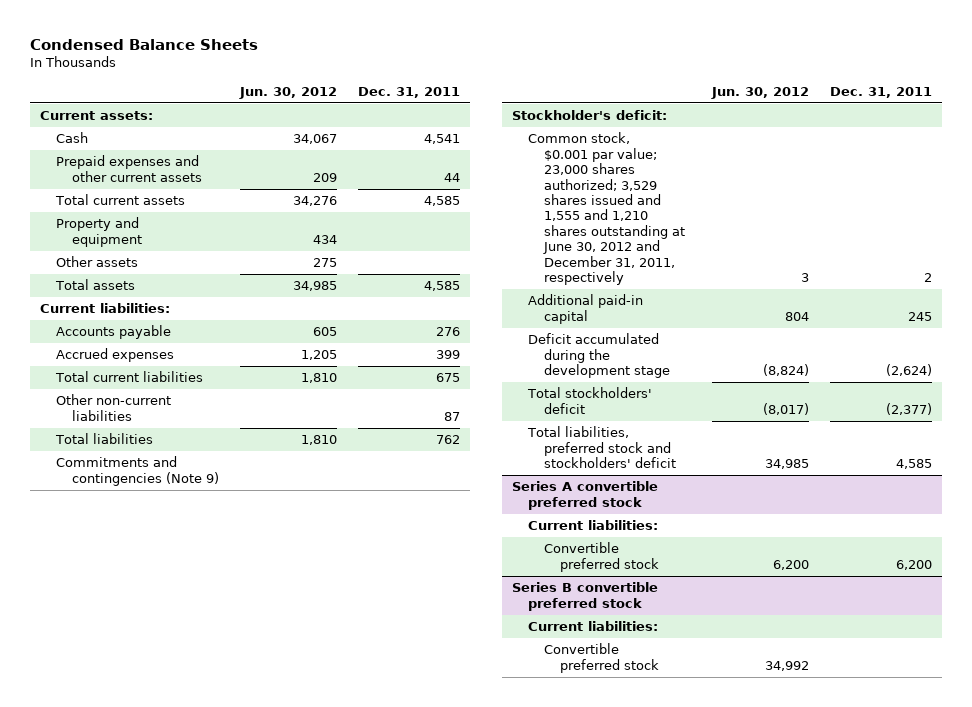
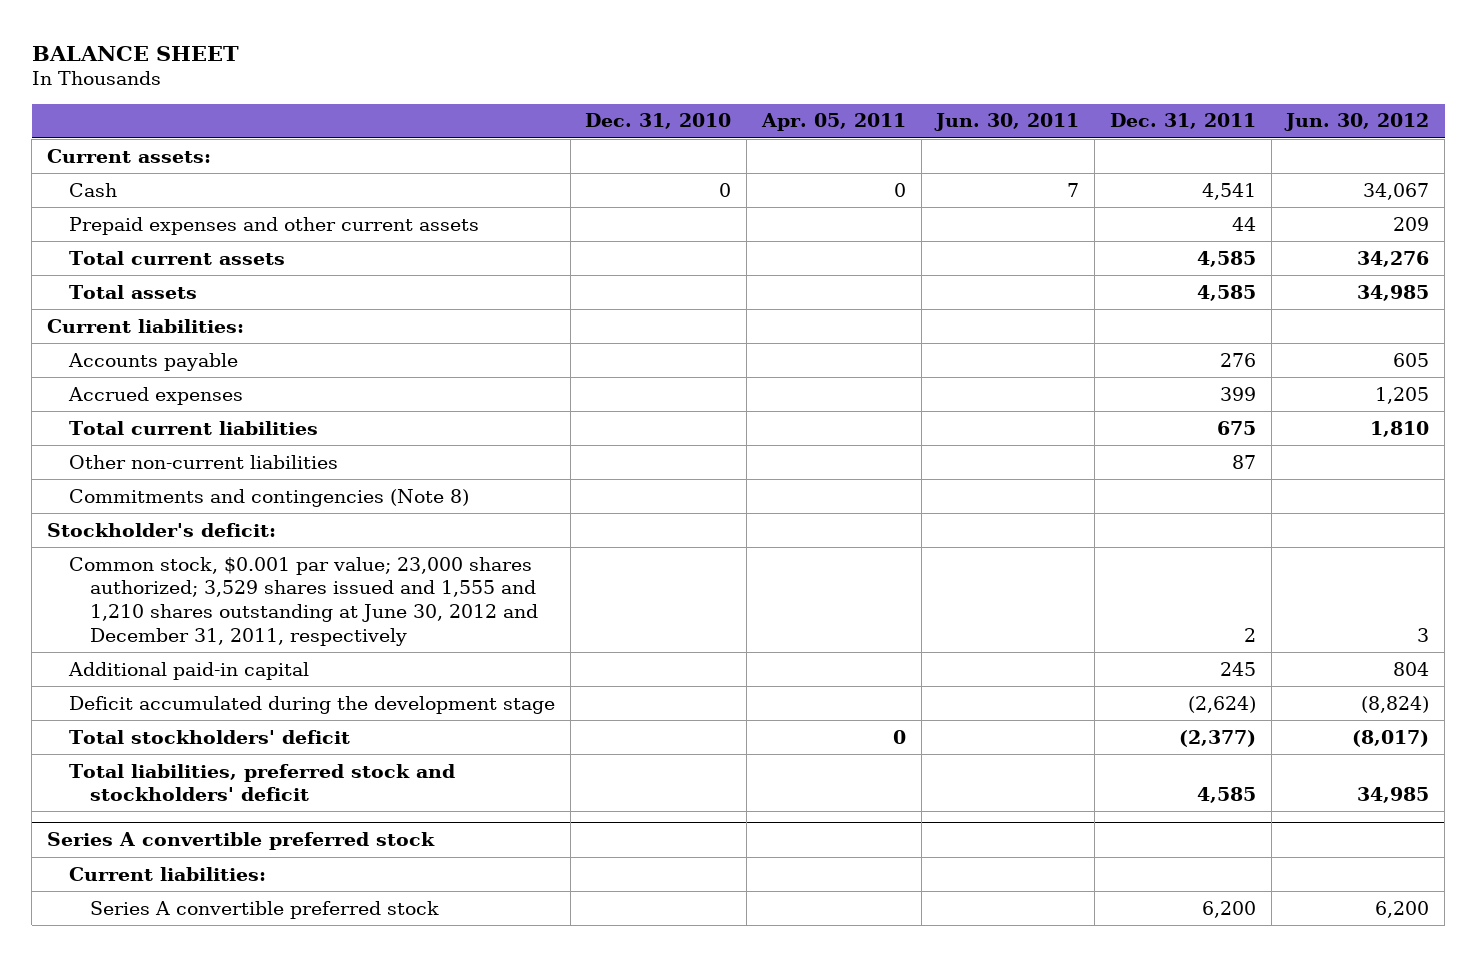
[30,38,259,50] Condensed Balance Sheets -> [31,45,239,61] BALANCE SHEET
none -> [585,113,732,130] Dec. 31, 2010
none -> [760,113,906,132] Apr. 05, 2011
none -> [934,113,1080,132] Jun. 30, 2011
[56,217,143,247] Property and equipment -> none
[56,256,139,268] Other assets -> none
[55,433,154,445] Total liabilities -> none
[56,456,220,486] Commitments and contingencies (Note 9) -> [68,488,469,507] Commitments and contingencies (Note 8)
[512,582,659,611] Series B convertible preferred stock -> none
[528,621,659,632] Current liabilities: -> none
[544,643,660,673] Convertible preferred stock -> none
[544,542,660,572] Convertible preferred stock -> [90,900,440,919] Series A convertible preferred stock

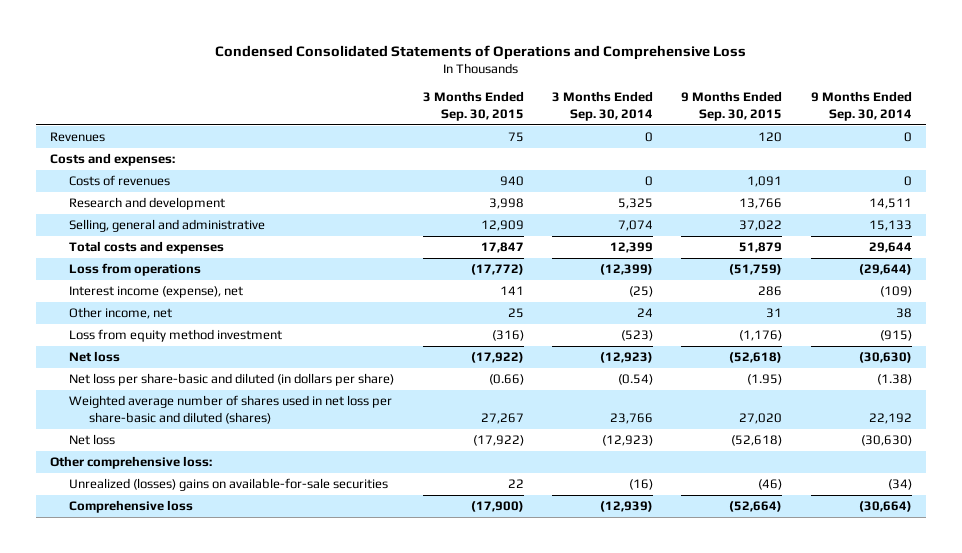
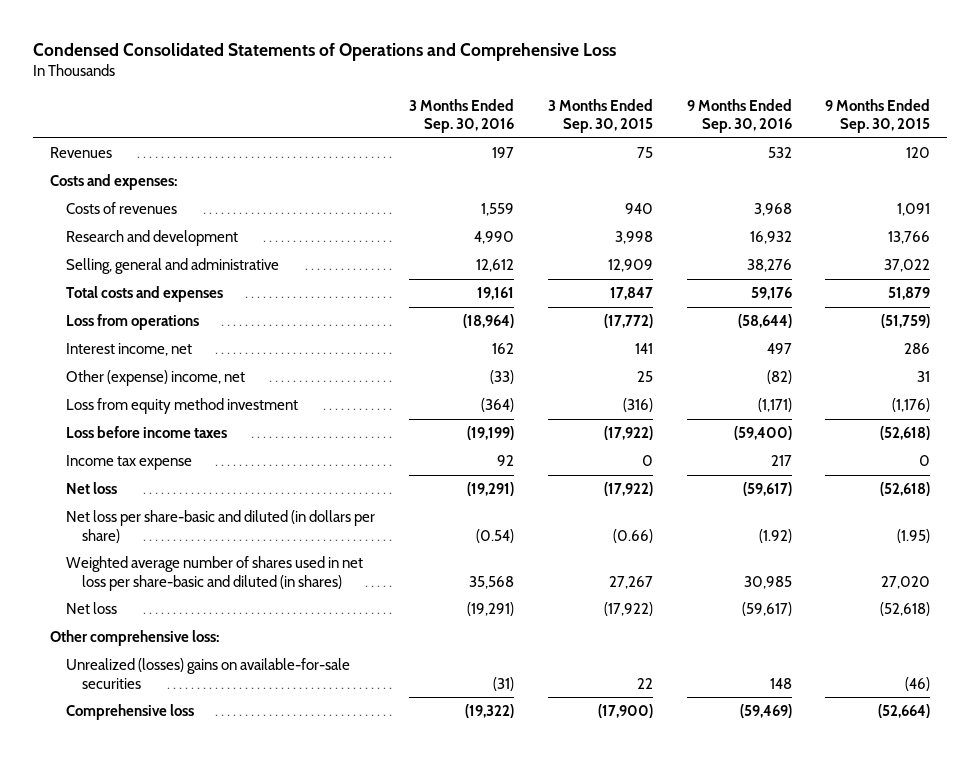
[552,91,654,121] 3 Months Ended Sep. 30, 2014 -> none
[810,91,912,121] 9 Months Ended Sep. 30, 2014 -> none
none -> [408,98,514,133] 3 Months Ended Sep. 30, 2016
none -> [686,98,792,133] 9 Months Ended Sep. 30, 2016
[69,286,244,299] Interest income (expense), net -> [65,343,192,357] Interest income, net
[69,307,173,320] Other income, net -> [65,370,245,387] Other (expense) income, net
none -> [65,426,227,439] Loss before income taxes
none -> [65,455,192,471] Income tax expense
[69,395,393,424] Weighted average number of shares used in net loss per share-basic and diluted (shares) -> [65,556,363,591] Weighted average number of shares used in net loss per share-basic and diluted (in shares)

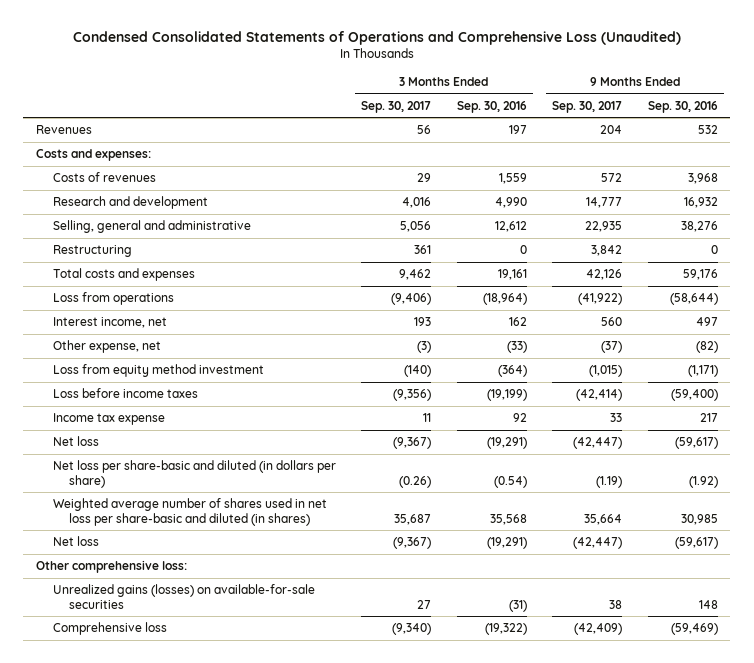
[32,43,616,62] Condensed Consolidated Statements of Operations and Comprehensive Loss -> [72,31,681,46] Condensed Consolidated Statements of Operations and Comprehensive Loss (Unaudited)
[547,98,653,133] 3 Months Ended Sep. 30, 2015 -> none
[825,98,931,133] 9 Months Ended Sep. 30, 2015 -> none
none -> [361,100,432,113] Sep. 30, 2017
none -> [552,100,623,113] Sep. 30, 2017
none -> [52,245,132,258] Restructuring
[65,370,245,387] Other (expense) income, net -> [52,340,161,354] Other expense, net
[65,658,350,689] Unrealized (losses) gains on available-for-sale securities -> [52,584,315,609] Unrealized gains (losses) on available-for-sale securities

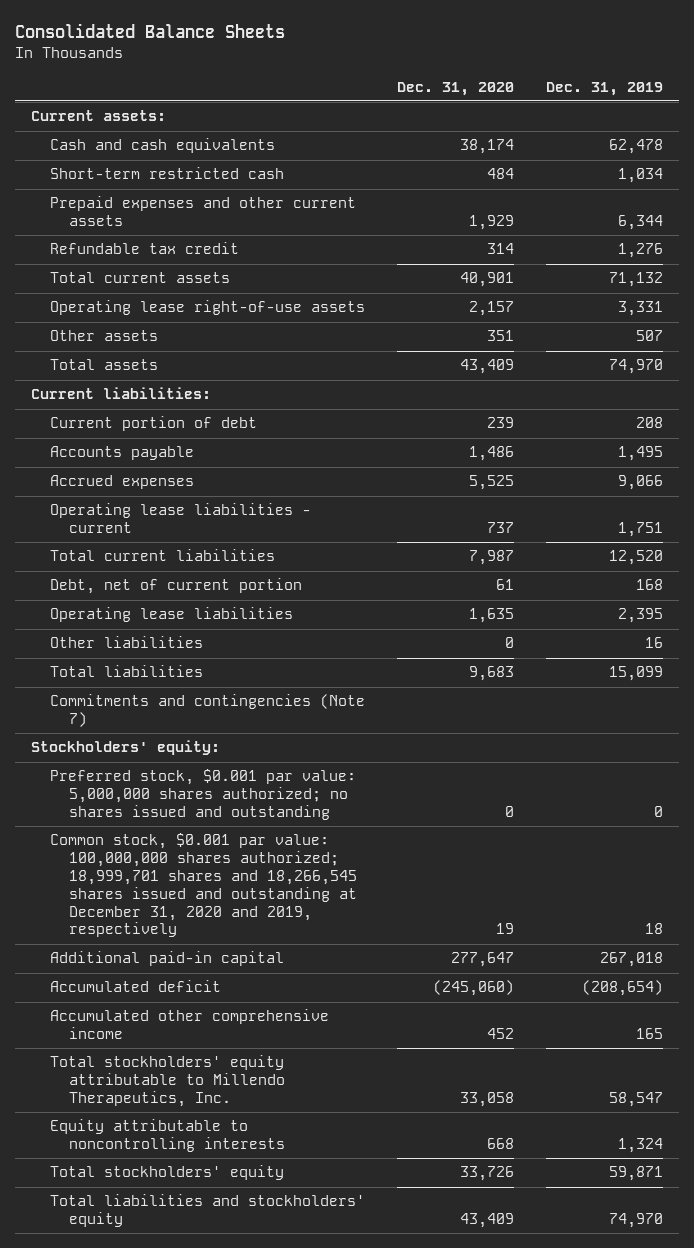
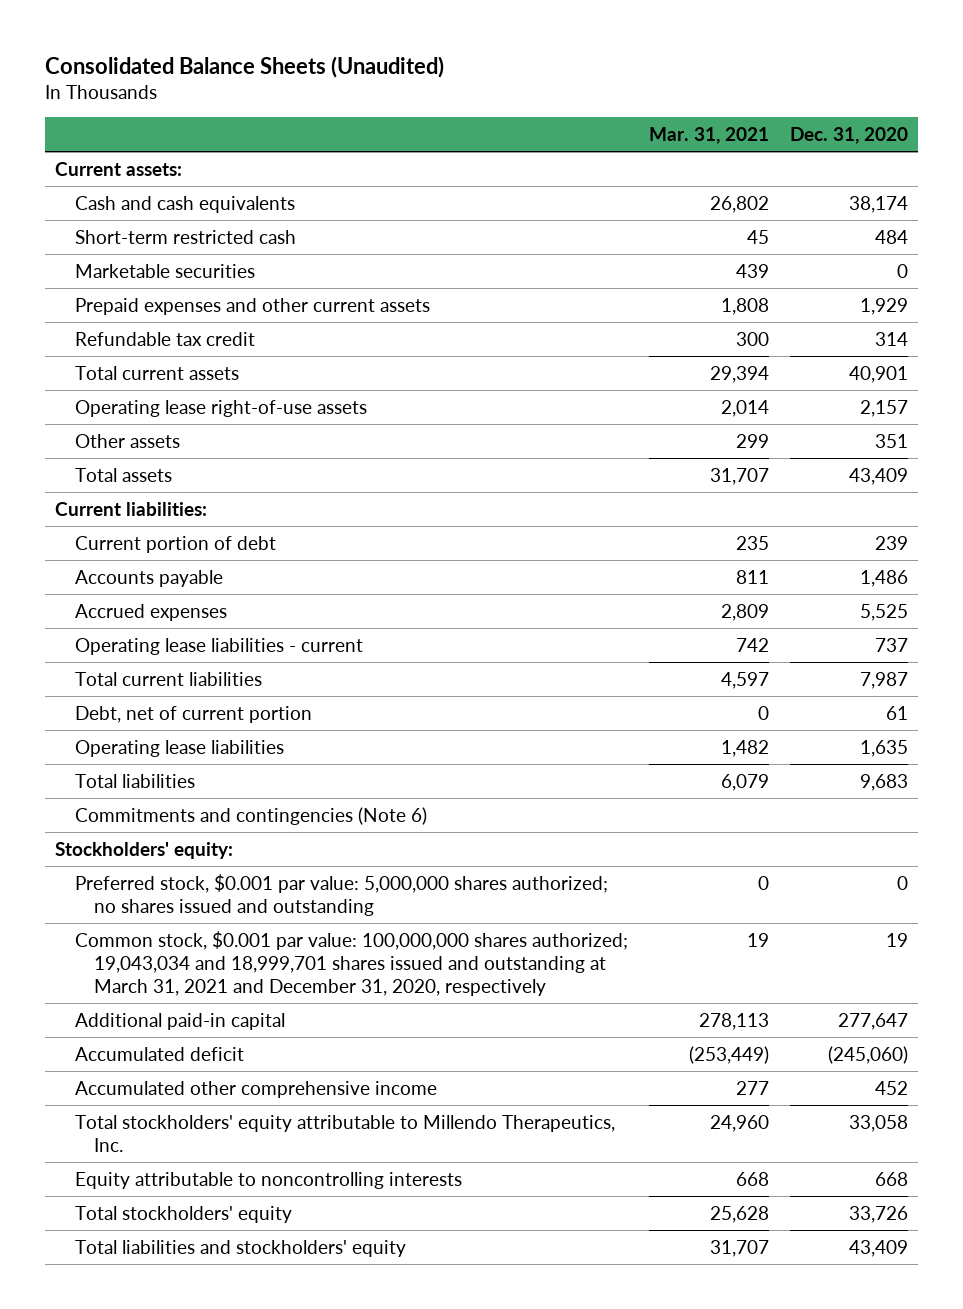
[15,22,286,38] Consolidated Balance Sheets -> [44,55,444,78] Consolidated Balance Sheets (Unaudited)
[546,81,664,96] Dec. 31, 2019 -> none
none -> [648,126,769,144] Mar. 31, 2021
none -> [74,263,255,278] Marketable securities
[49,636,203,649] Other liabilities -> none
[49,694,365,728] Commitments and contingencies (Note 7) -> [74,806,427,825] Commitments and contingencies (Note 6)
[49,833,357,938] Common stock, $0.001 par value: 100,000,000 shares authorized; 18,999,701 shares and 18,266,545 shares issued and outstanding at December 31, 2020 and 2019, respectively -> [74,930,628,996] Common stock, $0.001 par value: 100,000,000 shares authorized; 19,043,034 and 18,999,701 shares issued and outstanding at March 31, 2021 and December 31, 2020, respectively

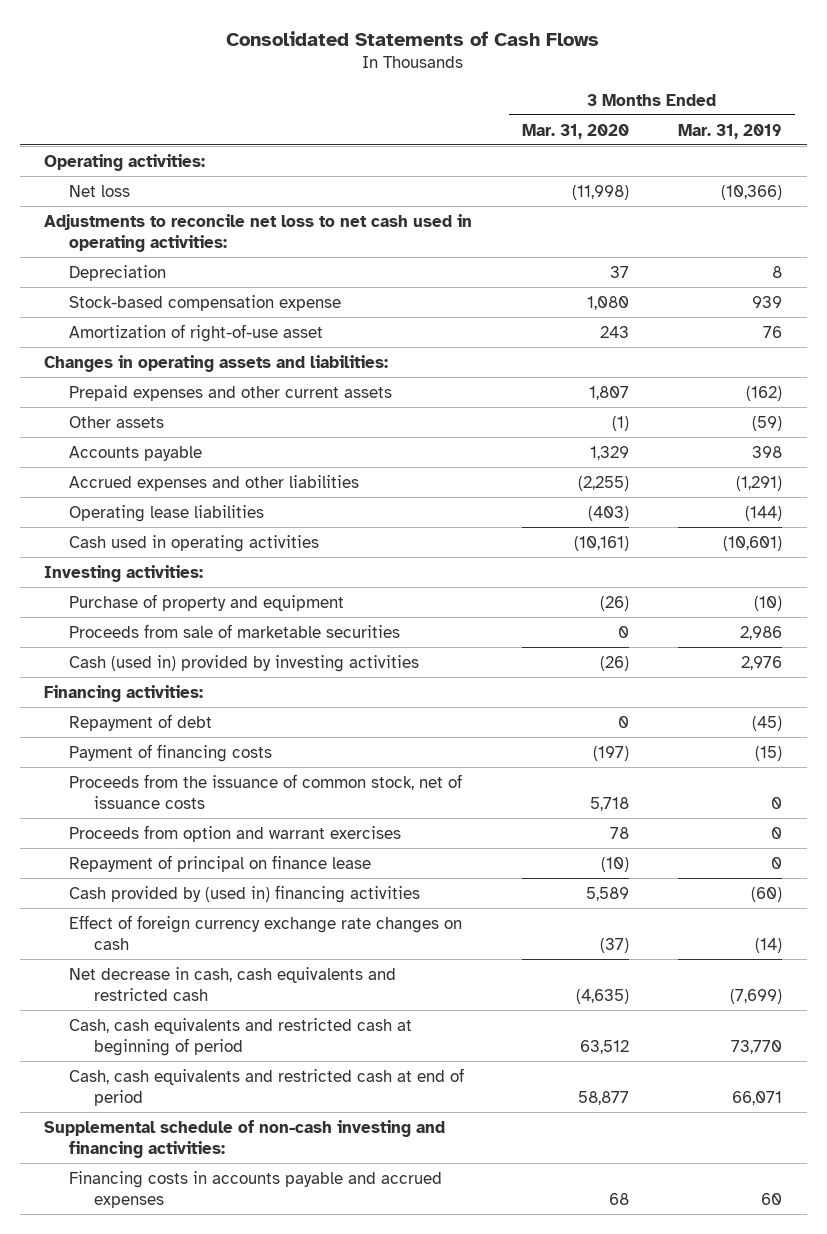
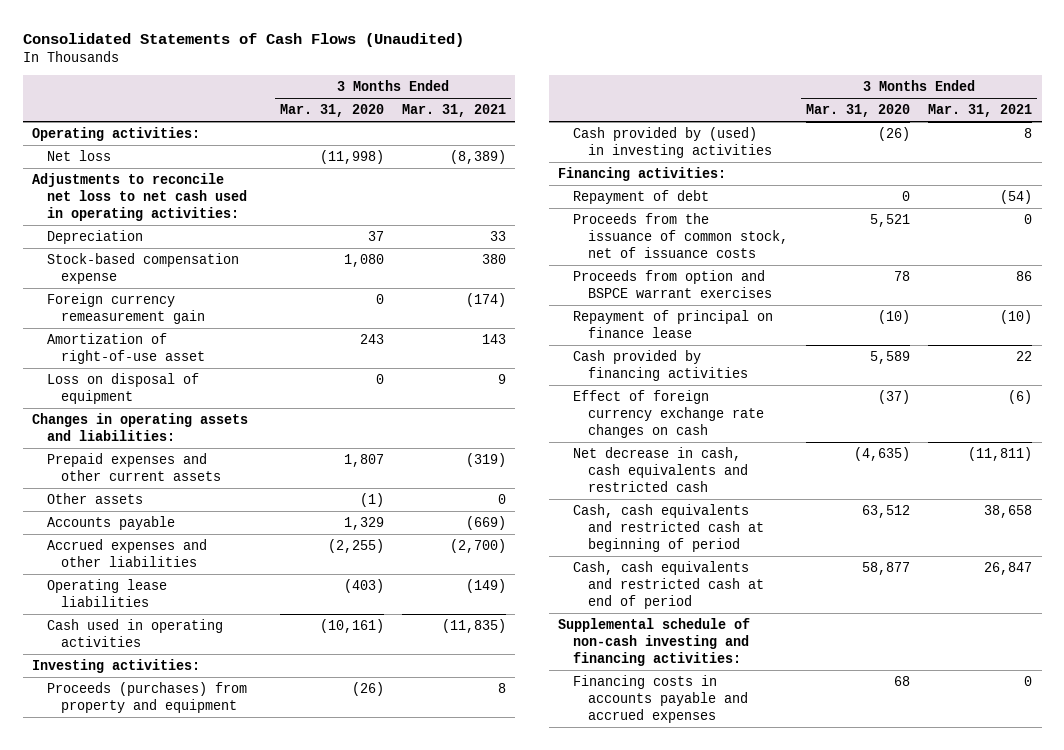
[226,30,600,46] Consolidated Statements of Cash Flows -> [22,32,464,47] Consolidated Statements of Cash Flows (Unaudited)
[678,123,783,139] Mar. 31, 2019 -> none
none -> [402,104,507,118] Mar. 31, 2021
none -> [46,292,206,325] Foreign currency remeasurement gain
none -> [46,372,199,405] Loss on disposal of equipment
[69,593,345,611] Purchase of property and equipment -> none
[69,623,401,638] Proceeds from sale of marketable securities -> none
none -> [46,681,247,714] Proceeds (purchases) from property and equipment
[69,654,420,672] Cash (used in) provided by investing activities -> [572,126,772,159] Cash provided by (used) in investing activities
[69,743,273,762] Payment of financing costs -> none
[589,796,629,811] 5,718 -> [870,213,911,227] 5,521
[69,824,402,842] Proceeds from option and warrant exercises -> [572,269,772,299] Proceeds from option and BSPCE warrant exercises
[69,884,421,903] Cash provided by (used in) financing activities -> [572,349,748,382] Cash provided by financing activities

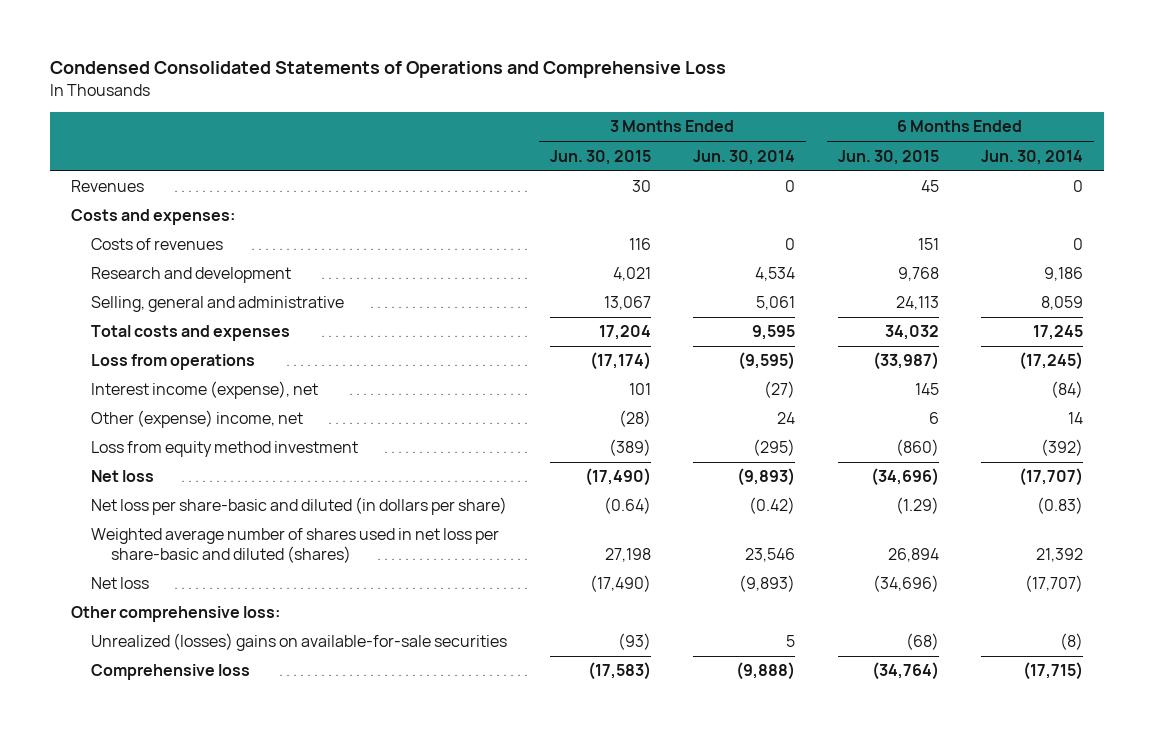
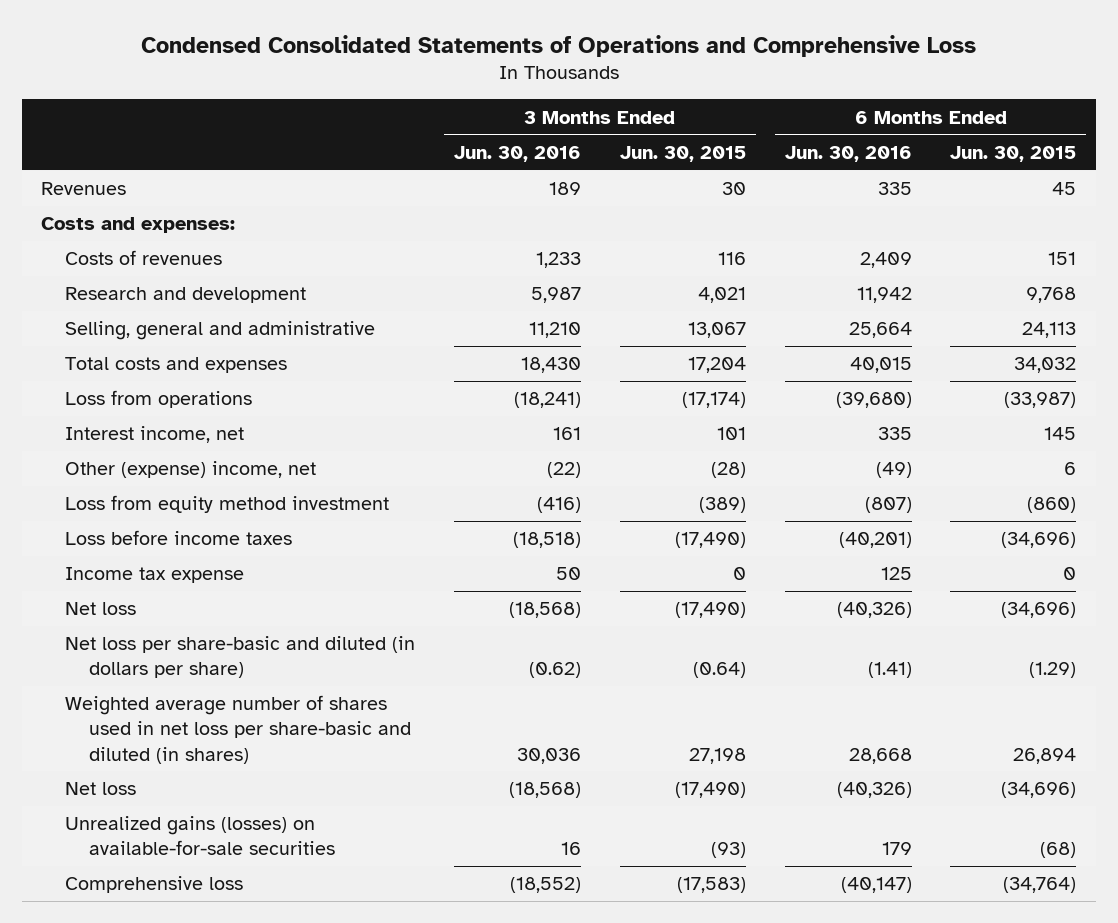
[693,149,796,165] Jun. 30, 2014 -> none
[981,149,1084,165] Jun. 30, 2014 -> none
none -> [454,145,582,162] Jun. 30, 2016
none -> [784,145,912,162] Jun. 30, 2016
[91,381,319,400] Interest income (expense), net -> [65,426,245,444] Interest income, net
none -> [65,530,293,546] Loss before income taxes
none -> [65,567,245,584] Income tax expense
[91,528,500,564] Weighted average number of shares used in net loss per share-basic and diluted (shares) -> [65,695,412,764] Weighted average number of shares used in net loss per share-basic and diluted (in shares)
[71,606,281,623] Other comprehensive loss: -> none
[91,633,508,652] Unrealized (losses) gains on available-for-sale securities -> [65,816,336,856] Unrealized gains (losses) on available-for-sale securities

